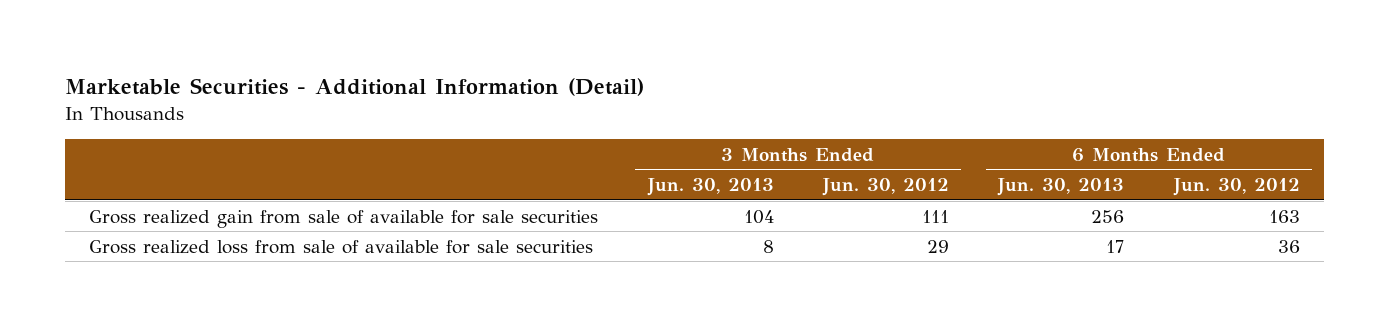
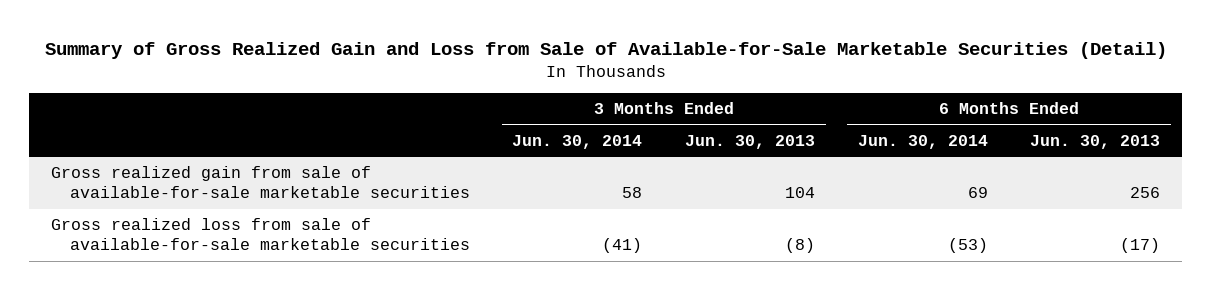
[64,78,644,97] Marketable Securities - Additional Information (Detail) -> [44,41,1167,59] Summary of Gross Realized Gain and Loss from Sale of Available-for-Sale Marketable Securities (Detail)
[821,178,949,197] Jun. 30, 2012 -> none
[1172,178,1300,197] Jun. 30, 2012 -> none
none -> [512,134,643,149] Jun. 30, 2014
none -> [857,134,988,149] Jun. 30, 2014
[89,209,599,228] Gross realized gain from sale of available for sale securities -> [50,166,470,199] Gross realized gain from sale of available-for-sale marketable securities
[89,239,594,254] Gross realized loss from sale of available for sale securities -> [50,218,470,251] Gross realized loss from sale of available-for-sale marketable securities
[762,239,774,253] 8 -> [784,238,815,254] (8)
[1106,239,1125,253] 17 -> [1120,238,1161,254] (17)

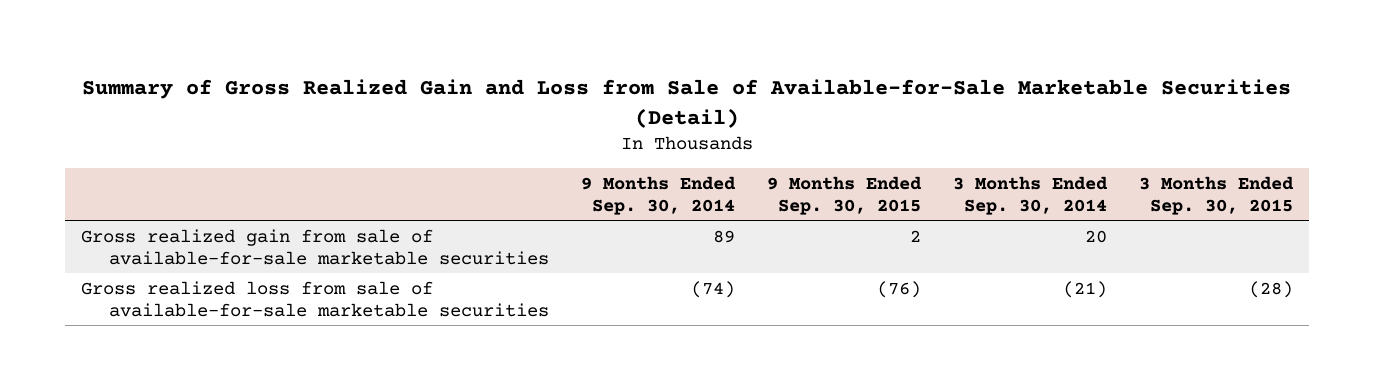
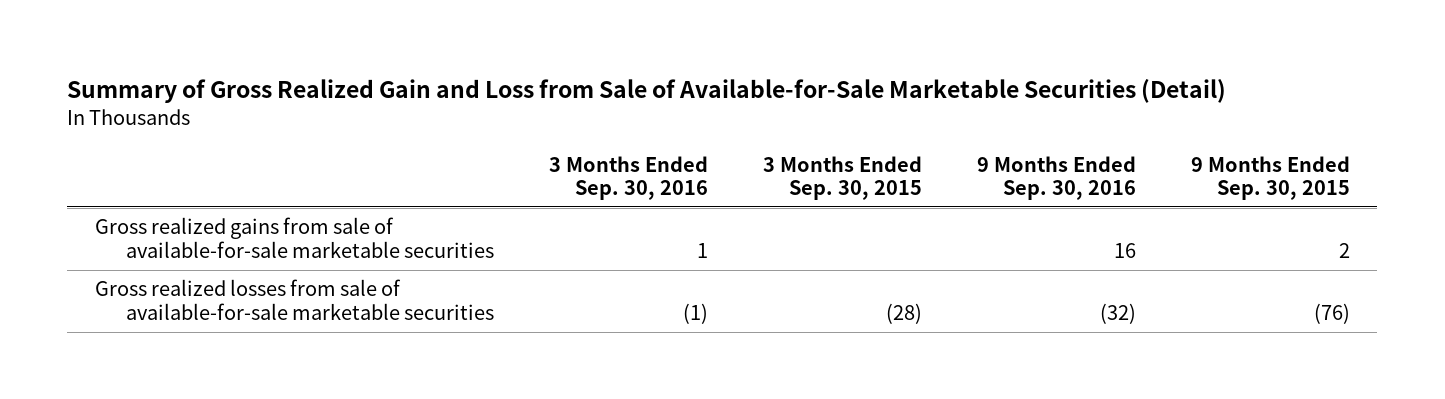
[580,175,736,215] 9 Months Ended Sep. 30, 2014 -> none
[952,175,1108,215] 3 Months Ended Sep. 30, 2014 -> none
none -> [549,155,709,200] 3 Months Ended Sep. 30, 2016
none -> [977,155,1137,200] 9 Months Ended Sep. 30, 2016
[80,228,549,265] Gross realized gain from sale of available-for-sale marketable securities -> [94,217,495,258] Gross realized gains from sale of available-for-sale marketable securities
[80,280,549,317] Gross realized loss from sale of available-for-sale marketable securities -> [94,279,495,320] Gross realized losses from sale of available-for-sale marketable securities

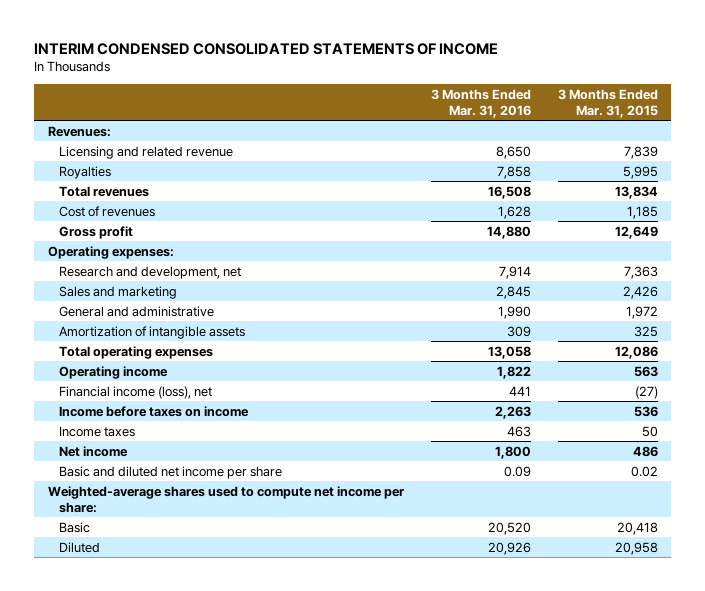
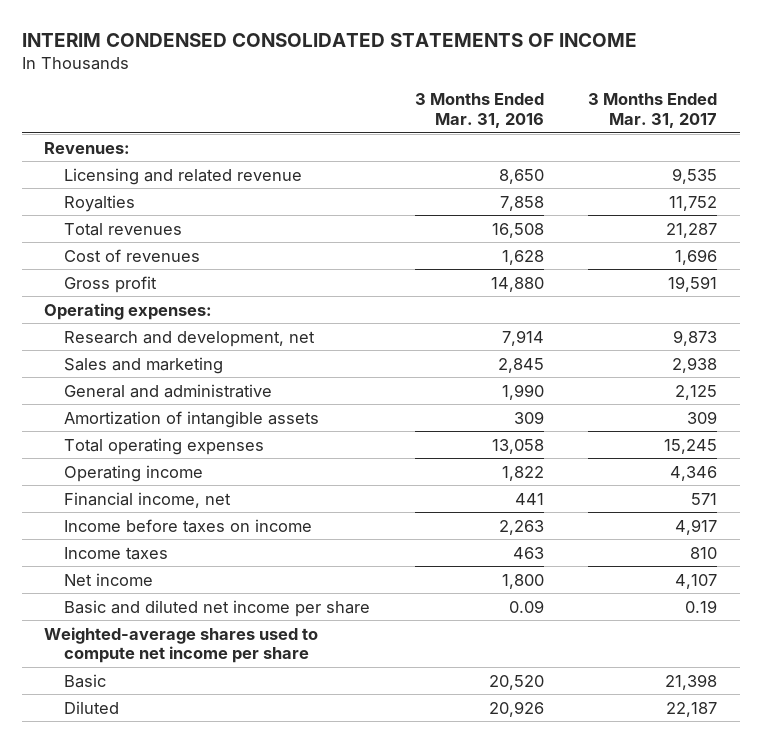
[557,89,658,118] 3 Months Ended Mar. 31, 2015 -> none
none -> [588,93,718,129] 3 Months Ended Mar. 31, 2017
[58,385,212,399] Financial income (loss), net -> [64,491,232,508] Financial income, net
[47,485,404,513] Weighted-average shares used to compute net income per share: -> [44,626,319,664] Weighted-average shares used to compute net income per share

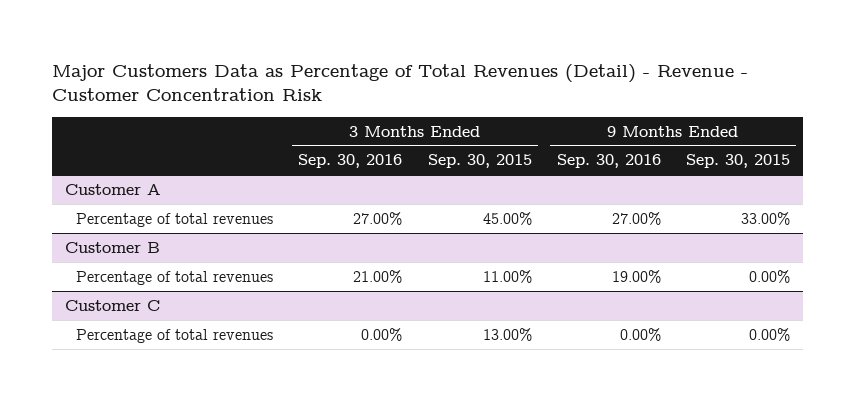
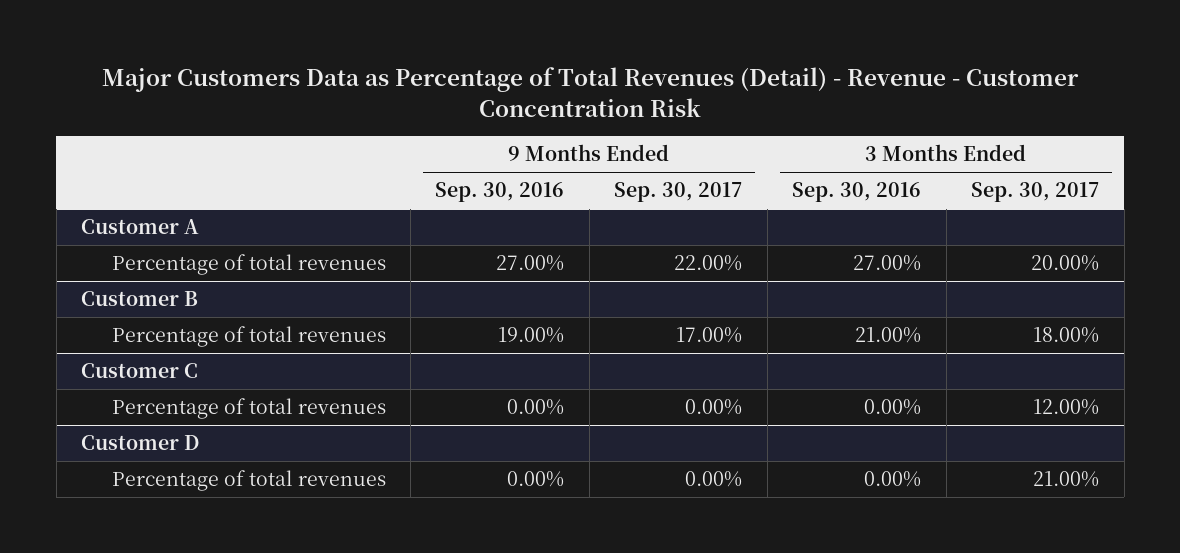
[427,154,532,169] Sep. 30, 2015 -> none
[686,154,791,169] Sep. 30, 2015 -> none
none -> [614,182,743,203] Sep. 30, 2017
none -> [971,182,1100,203] Sep. 30, 2017
none -> [81,435,200,451] Customer D
none -> [111,470,386,492] Percentage of total revenues

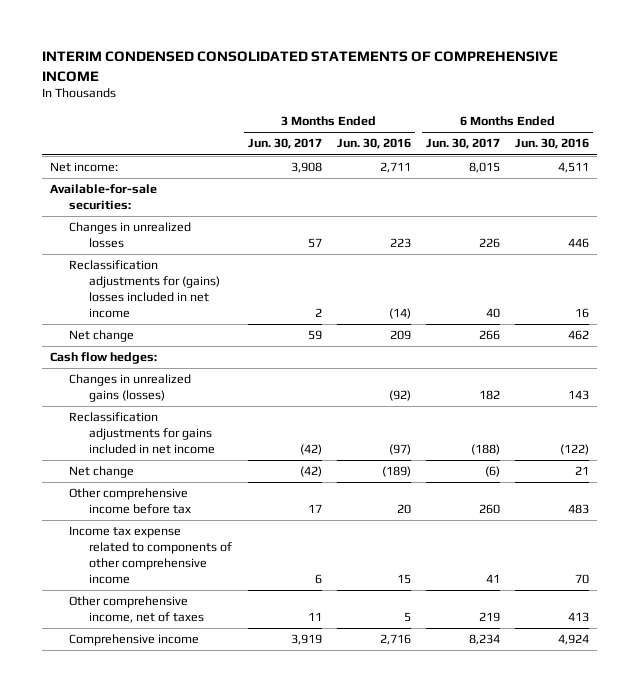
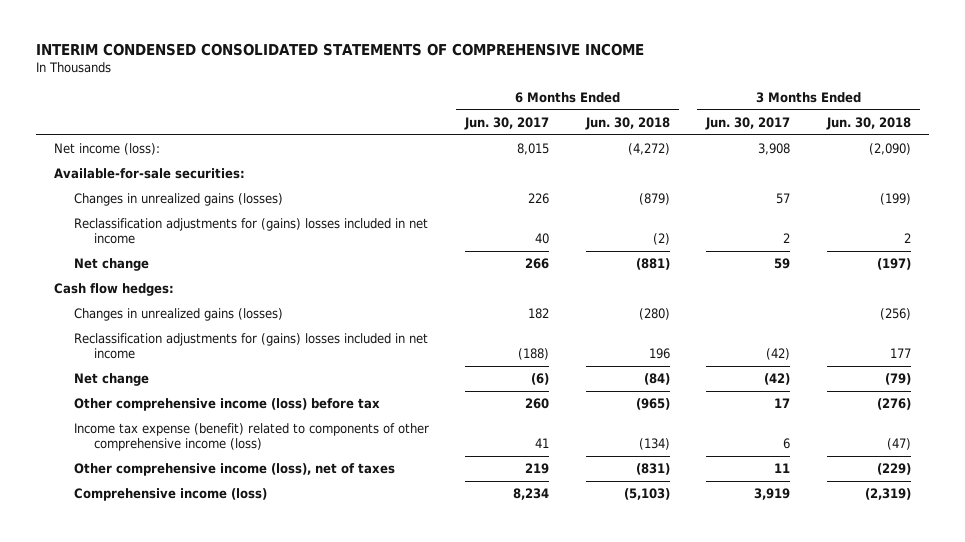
[336,138,411,150] Jun. 30, 2016 -> none
[515,138,590,150] Jun. 30, 2016 -> none
none -> [584,116,670,130] Jun. 30, 2018
none -> [825,116,911,130] Jun. 30, 2018
[49,162,118,173] Net income: -> [54,143,161,156] Net income (loss):
[69,222,192,249] Changes in unrealized losses -> [73,193,283,207] Changes in unrealized gains (losses)
[69,412,216,454] Reclassification adjustments for gains included in net income -> [73,333,428,360] Reclassification adjustments for (gains) losses included in net income
[69,488,192,515] Other comprehensive income before tax -> [73,398,380,412] Other comprehensive income (loss) before tax
[69,526,233,584] Income tax expense related to components of other comprehensive income -> [73,423,429,452] Income tax expense (benefit) related to components of other comprehensive income (loss)
[69,596,205,624] Other comprehensive income, net of taxes -> [73,463,395,477] Other comprehensive income (loss), net of taxes
[69,634,200,647] Comprehensive income -> [73,488,267,502] Comprehensive income (loss)

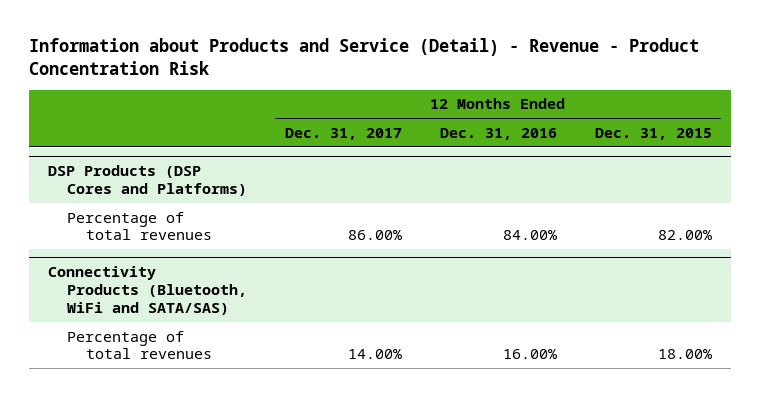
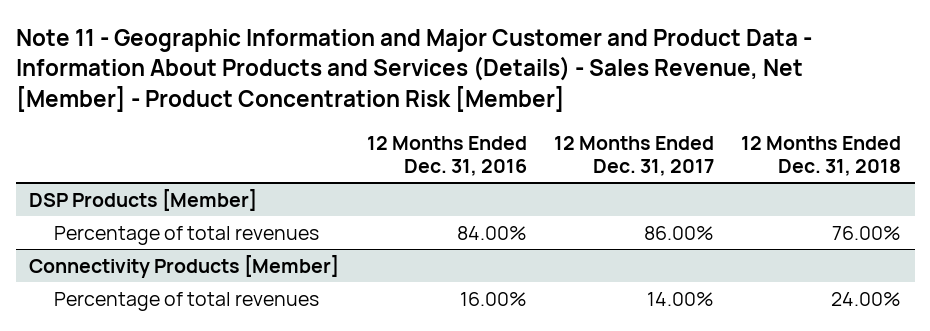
[29,38,700,75] Information about Products and Service (Detail) - Revenue - Product Concentration Risk -> [15,29,812,112] Note 11 - Geographic Information and Major Customer and Product Data - Information About Products and Services (Details) - Sales Revenue, Net [Member] - Product Concentration Risk [Member]
[594,127,712,140] Dec. 31, 2015 -> none
none -> [740,136,901,176] 12 Months Ended Dec. 31, 2018
[48,165,248,197] DSP Products (DSP Cores and Platforms) -> [29,188,258,211] DSP Products [Member]
[48,266,248,315] Connectivity Products (Bluetooth, WiFi and SATA/SAS) -> [29,254,340,278] Connectivity Products [Member]

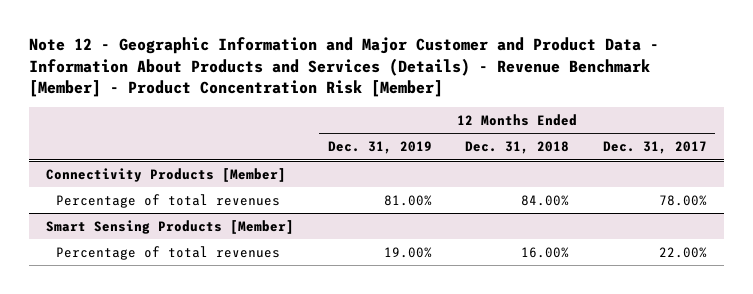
[15,29,812,112] Note 11 - Geographic Information and Major Customer and Product Data - Information About Products and Services (Details) - Sales Revenue, Net [Member] - Product Concentration Risk [Member] -> [29,37,660,97] Note 12 - Geographic Information and Major Customer and Product Data - Information About Products and Services (Details) - Revenue Benchmark [Member] - Product Concentration Risk [Member]
[366,136,527,176] 12 Months Ended Dec. 31, 2016 -> none
none -> [327,141,432,155] Dec. 31, 2019
[29,188,258,211] DSP Products [Member] -> none
[54,225,320,245] Percentage of total revenues -> none
[646,291,714,306] 14.00% -> [658,195,707,207] 78.00%
[830,291,901,306] 24.00% -> [521,195,570,207] 84.00%
none -> [45,220,294,235] Smart Sensing Products [Member]
none -> [56,246,281,261] Percentage of total revenues

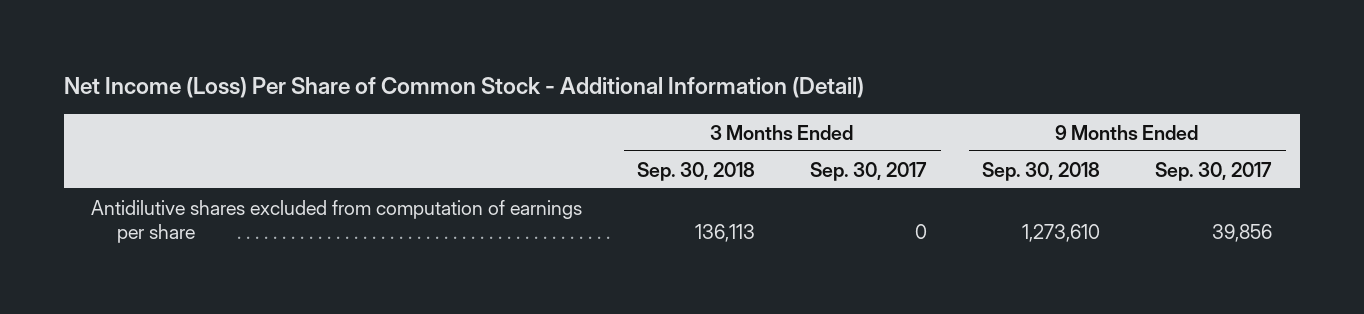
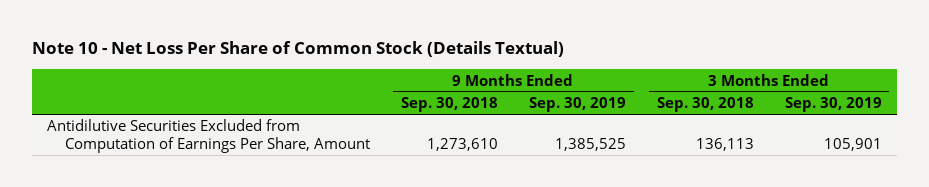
[63,77,864,99] Net Income (Loss) Per Share of Common Stock - Additional Information (Detail) -> [31,41,564,58] Note 10 - Net Loss Per Share of Common Stock (Details Textual)
[810,161,928,181] Sep. 30, 2017 -> none
[1155,161,1273,181] Sep. 30, 2017 -> none
none -> [528,97,626,113] Sep. 30, 2019
none -> [784,97,882,113] Sep. 30, 2019
[91,199,583,243] Antidilutive shares excluded from computation of earnings per share -> [46,119,371,154] Antidilutive Securities Excluded from Computation of Earnings Per Share, Amount

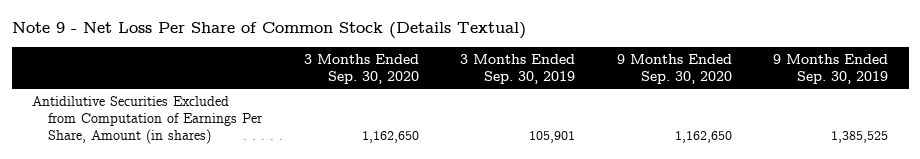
[31,41,564,58] Note 10 - Net Loss Per Share of Common Stock (Details Textual) -> [11,22,526,40] Note 9 - Net Loss Per Share of Common Stock (Details Textual)
[401,97,499,113] Sep. 30, 2018 -> none
[656,97,754,113] Sep. 30, 2018 -> none
none -> [303,54,419,85] 3 Months Ended Sep. 30, 2020
none -> [616,54,732,85] 9 Months Ended Sep. 30, 2020
[46,119,371,154] Antidilutive Securities Excluded from Computation of Earnings Per Share, Amount -> [32,95,264,144] Antidilutive Securities Excluded from Computation of Earnings Per Share, Amount (in shares)

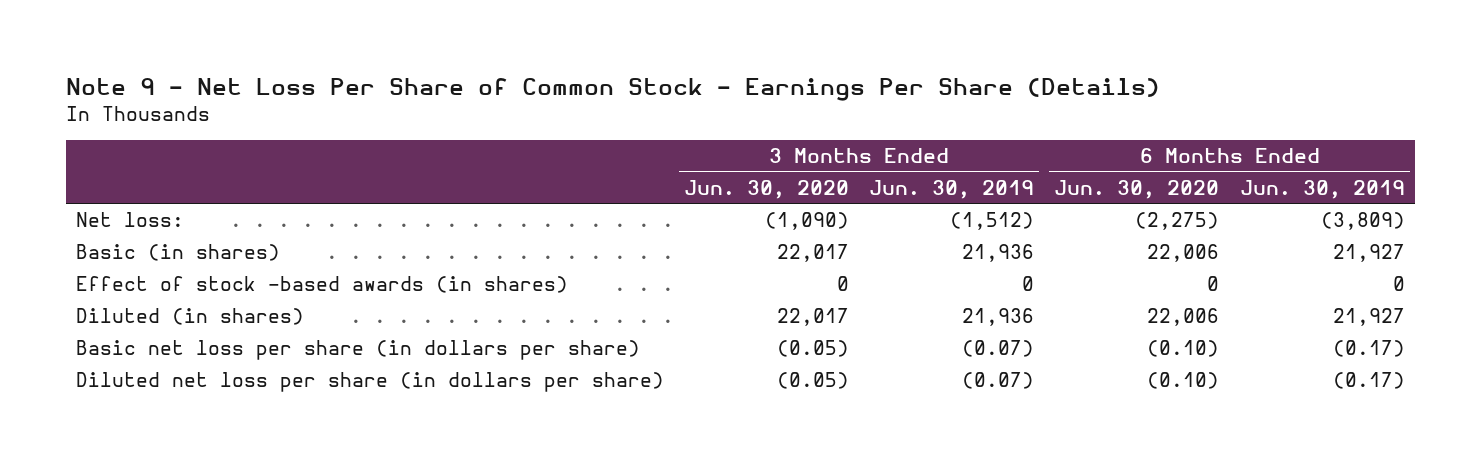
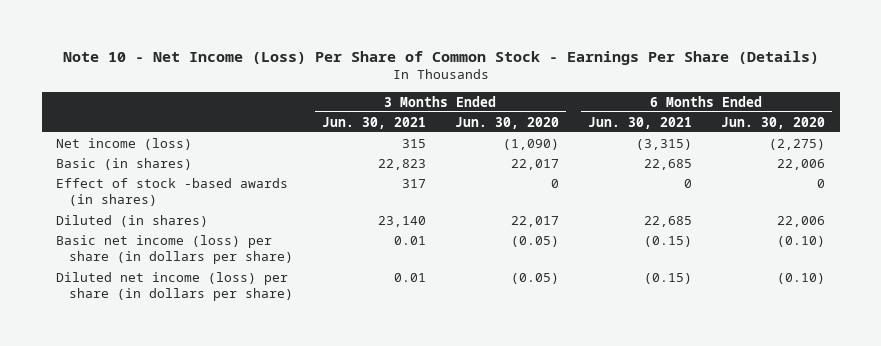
[65,78,1160,102] Note 9 - Net Loss Per Share of Common Stock - Earnings Per Share (Details) -> [62,50,819,65] Note 10 - Net Income (Loss) Per Share of Common Stock - Earnings Per Share (Details)
[869,179,1035,199] Jun. 30, 2019 -> none
[1239,179,1405,199] Jun. 30, 2019 -> none
none -> [321,116,426,129] Jun. 30, 2021
none -> [587,116,692,129] Jun. 30, 2021
[75,212,184,228] Net loss: -> [56,137,193,150] Net income (loss)
[75,340,640,361] Basic net loss per share (in dollars per share) -> [56,234,293,265] Basic net income (loss) per share (in dollars per share)
[75,372,664,393] Diluted net loss per share (in dollars per share) -> [56,271,293,302] Diluted net income (loss) per share (in dollars per share)

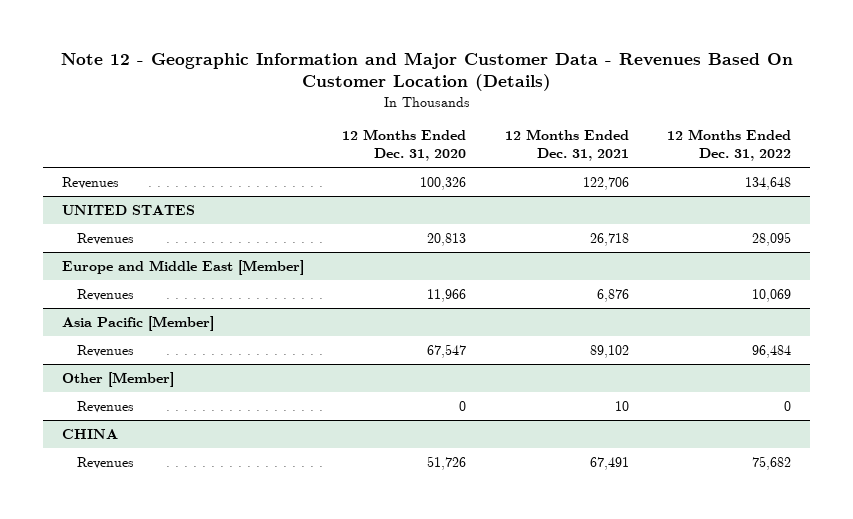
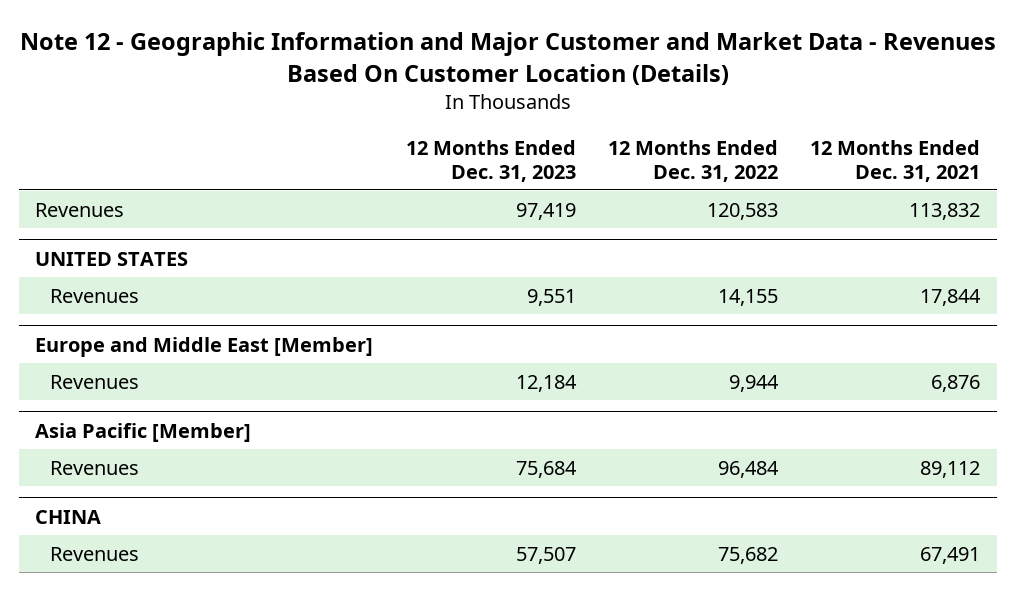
[60,52,793,92] Note 12 - Geographic Information and Major Customer Data - Revenues Based On Customer Location (Details) -> [19,32,996,85] Note 12 - Geographic Information and Major Customer and Market Data - Revenues Based On Customer Location (Details)
[342,128,467,161] 12 Months Ended Dec. 31, 2020 -> none
none -> [405,140,576,182] 12 Months Ended Dec. 31, 2023
[582,177,629,191] 122,706 -> [909,202,981,220] 113,832
[744,177,791,191] 134,648 -> [706,202,778,220] 120,583
[589,233,629,247] 26,718 -> [920,288,982,306] 17,844
[751,232,791,247] 28,095 -> [717,288,778,306] 14,155
[751,289,791,303] 10,069 -> [728,374,779,392] 9,944
[62,372,175,388] Other [Member] -> none
[76,401,134,414] Revenues -> none
[589,345,629,359] 89,102 -> [920,460,981,478] 89,112

